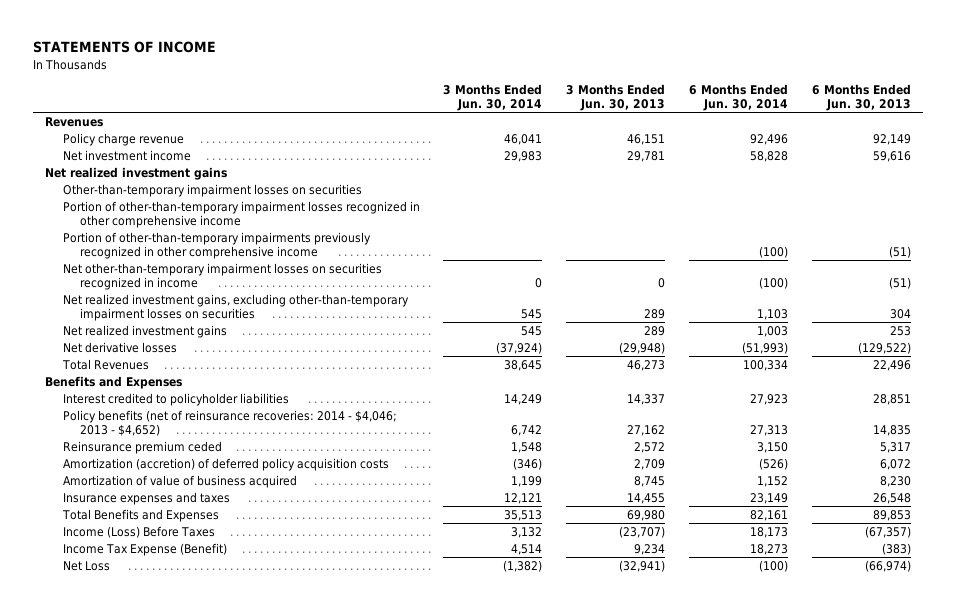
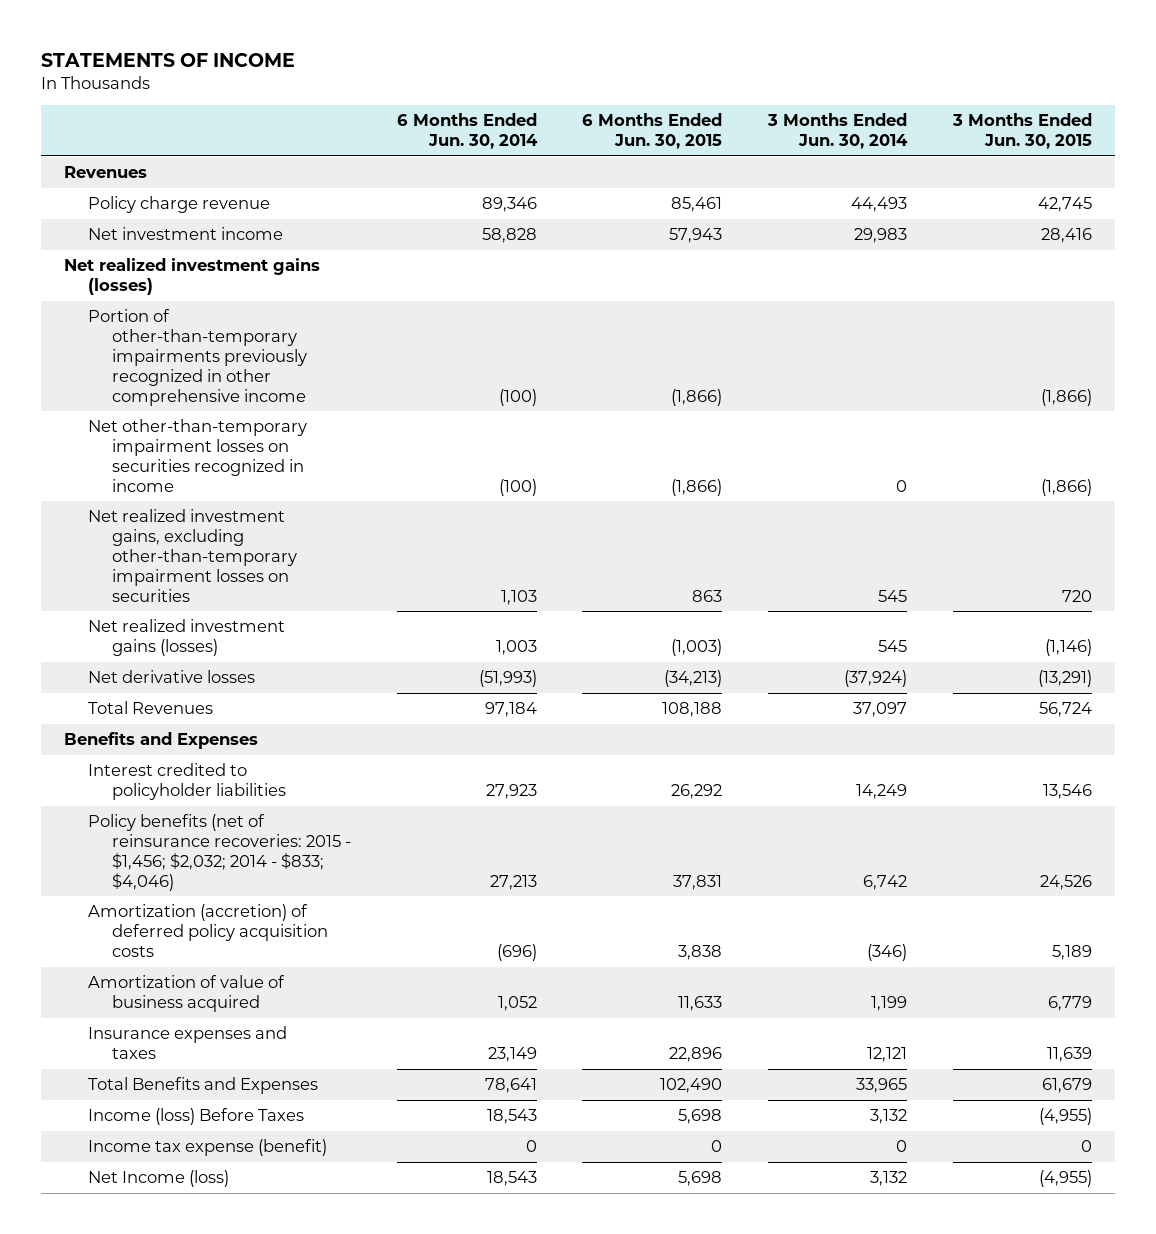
[566,84,666,112] 3 Months Ended Jun. 30, 2013 -> none
[811,84,911,112] 6 Months Ended Jun. 30, 2013 -> none
none -> [582,113,723,149] 6 Months Ended Jun. 30, 2015
none -> [952,113,1093,149] 3 Months Ended Jun. 30, 2015
[504,134,543,146] 46,041 -> [851,197,908,213] 44,493
[749,134,788,146] 92,496 -> [481,197,537,213] 89,346
[62,184,362,198] Other-than-temporary impairment losses on securities -> none
[62,201,420,229] Portion of other-than-temporary impairment losses recognized in other comprehensive income -> none
[45,167,228,181] Net realized investment gains -> [64,258,321,296] Net realized investment gains (losses)
[62,325,227,339] Net realized investment gains -> [87,619,285,657] Net realized investment gains (losses)
[504,360,543,372] 38,645 -> [853,702,908,718] 37,097
[742,360,788,372] 100,334 -> [484,702,537,718] 97,184
[62,441,222,455] Reinsurance premium ceded -> none
[62,410,397,437] Policy benefits (net of reinsurance recoveries: 2014 - $4,046; 2013 - $4,652) -> [87,814,351,891] Policy benefits (net of reinsurance recoveries: 2015 - $1,456; $2,032; 2014 - $833; $4,046)
[749,425,788,437] 27,313 -> [489,874,537,890] 27,213
[758,458,788,471] (526) -> [496,943,537,961] (696)
[756,476,788,488] 1,152 -> [497,996,537,1012] 1,052
[504,510,543,522] 35,513 -> [856,1078,908,1094] 33,965
[749,510,788,522] 82,161 -> [484,1078,537,1094] 78,641
[62,526,215,539] Income (Loss) Before Taxes -> [87,1108,304,1126] Income (loss) Before Taxes
[749,527,788,539] 18,173 -> [486,1109,537,1125] 18,543
[62,543,227,557] Income Tax Expense (Benefit) -> [87,1139,327,1157] Income tax expense (benefit)
[511,544,543,556] 4,514 -> [896,1140,908,1153] 0
[749,544,788,556] 18,273 -> [525,1140,537,1153] 0
[62,561,110,572] Net Loss -> [87,1170,229,1188] Net Income (loss)
[503,560,543,573] (1,382) -> [870,1171,908,1187] 3,132
[758,560,788,573] (100) -> [486,1171,537,1187] 18,543

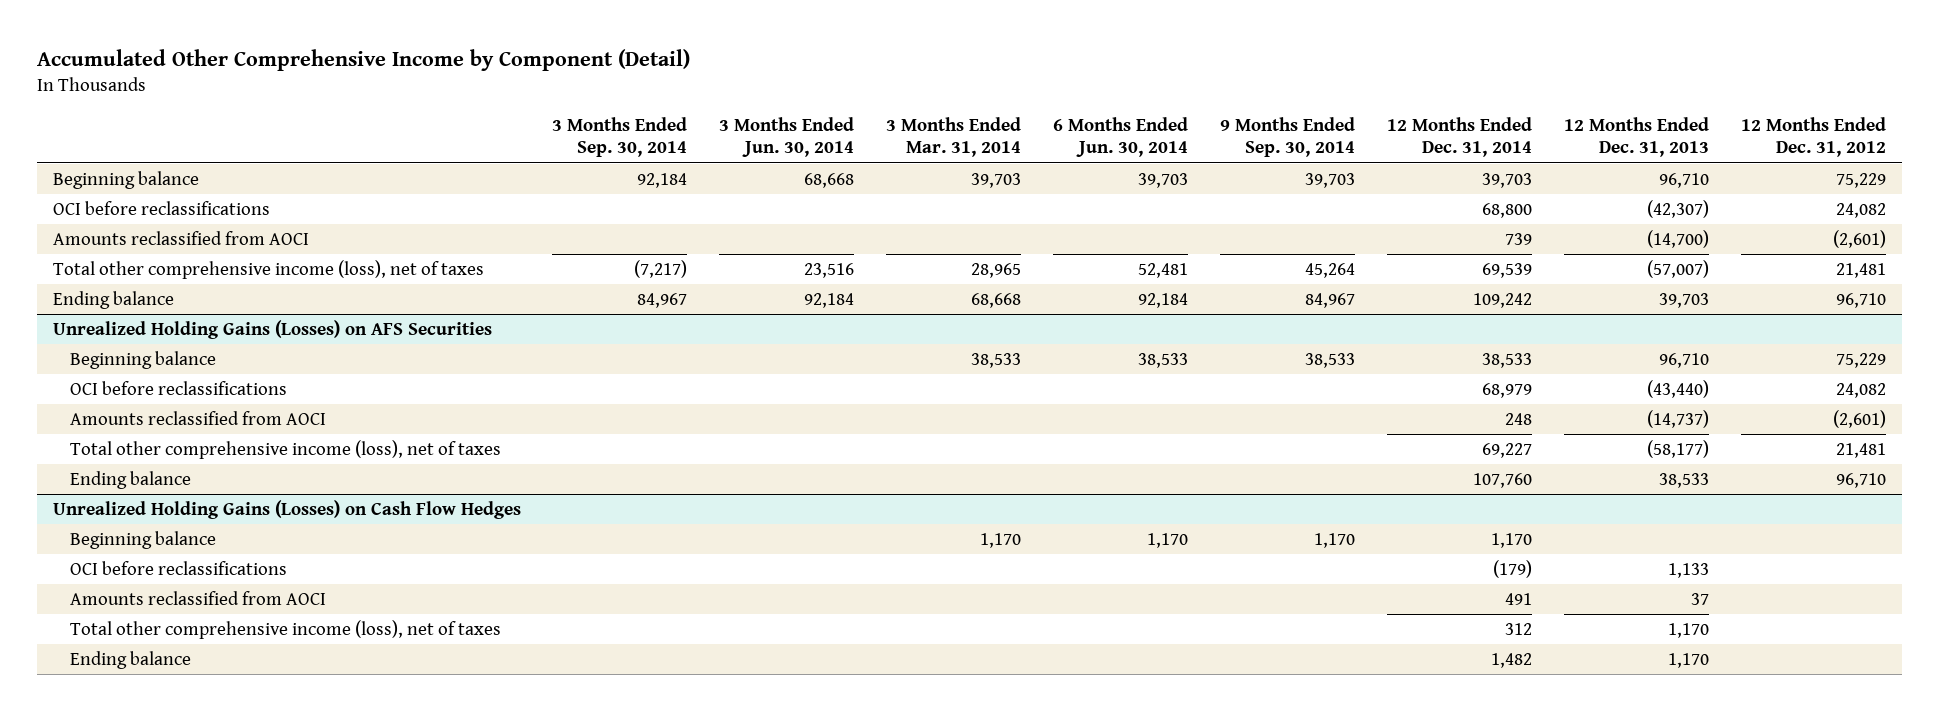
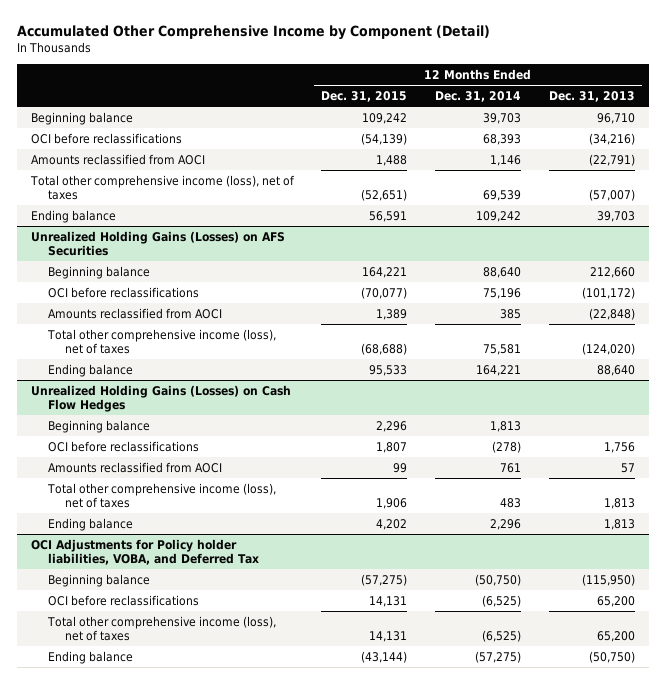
[552,116,688,158] 3 Months Ended Sep. 30, 2014 -> none
[719,116,855,158] 3 Months Ended Jun. 30, 2014 -> none
[886,116,1022,158] 3 Months Ended Mar. 31, 2014 -> none
[1053,116,1189,158] 6 Months Ended Jun. 30, 2014 -> none
[1219,116,1355,158] 9 Months Ended Sep. 30, 2014 -> none
[1740,116,1886,158] 12 Months Ended Dec. 31, 2012 -> none
none -> [321,91,408,103] Dec. 31, 2015
[1481,203,1532,219] 68,800 -> [483,133,522,145] 68,393
[1646,200,1709,219] (42,307) -> [589,132,636,145] (34,216)
[1504,233,1532,246] 739 -> [490,154,522,166] 1,146
[1646,230,1709,249] (14,700) -> [589,153,636,166] (22,791)
[1481,353,1532,369] 38,533 -> [483,266,522,278] 88,640
[1658,353,1709,369] 96,710 -> [590,266,636,278] 212,660
[1481,383,1532,399] 68,979 -> [483,287,522,299] 75,196
[1646,380,1709,399] (43,440) -> [582,286,636,299] (101,172)
[1504,413,1532,426] 248 -> [500,308,522,319] 385
[1646,410,1709,429] (14,737) -> [589,307,636,320] (22,848)
[1481,443,1532,459] 69,227 -> [483,344,522,356] 75,581
[1646,440,1709,459] (58,177) -> [582,343,636,356] (124,020)
[1472,473,1532,489] 107,760 -> [476,364,522,376] 164,221
[1658,473,1709,489] 38,533 -> [597,364,636,376] 88,640
[1490,533,1532,549] 1,170 -> [490,420,522,432] 1,813
[1492,560,1532,579] (179) -> [492,440,522,453] (278)
[1667,563,1709,579] 1,133 -> [604,441,636,453] 1,756
[1504,593,1532,606] 491 -> [500,462,522,473] 761
[1690,593,1709,606] 37 -> [621,462,636,473] 57
[1504,623,1532,636] 312 -> [500,498,522,509] 483
[1667,623,1709,639] 1,170 -> [604,498,636,510] 1,813
[1490,653,1532,669] 1,482 -> [490,518,522,530] 2,296
[1667,653,1709,669] 1,170 -> [604,518,636,530] 1,813
none -> [30,538,259,566] OCI Adjustments for Policy holder liabilities, VOBA, and Deferred Tax
none -> [47,573,150,587] Beginning balance
none -> [47,594,199,606] OCI before reclassifications
none -> [46,615,276,642] Total other comprehensive income (loss), net of taxes
none -> [47,650,133,664] Ending balance

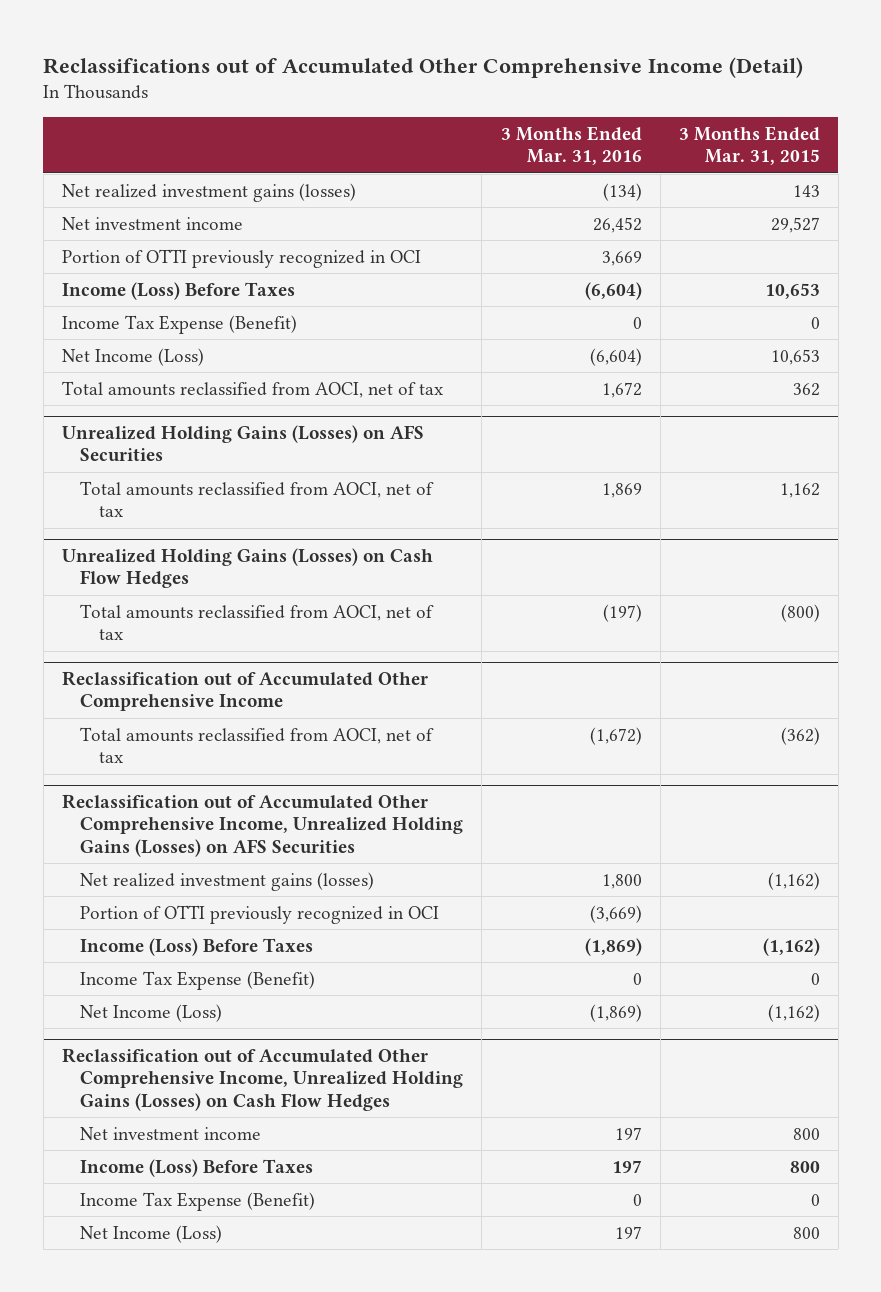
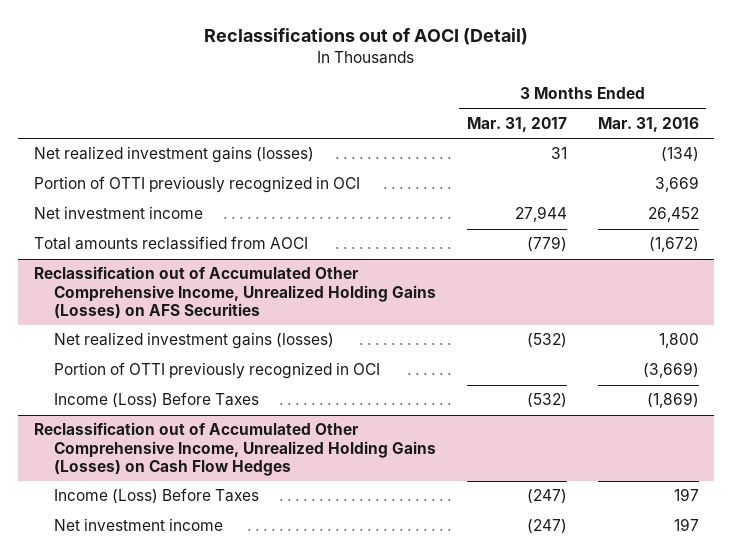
[43,56,804,78] Reclassifications out of Accumulated Other Comprehensive Income (Detail) -> [204,28,529,46] Reclassifications out of AOCI (Detail)
[678,125,820,166] 3 Months Ended Mar. 31, 2015 -> none
none -> [466,116,567,132] Mar. 31, 2017
[61,281,295,300] Income (Loss) Before Taxes -> none
[61,314,297,334] Income Tax Expense (Benefit) -> none
[61,347,204,366] Net Income (Loss) -> none
[61,424,424,463] Unrealized Holding Gains (Losses) on AFS Securities -> none
[80,480,435,518] Total amounts reclassified from AOCI, net of tax -> none
[61,547,433,589] Unrealized Holding Gains (Losses) on Cash Flow Hedges -> none
[80,603,435,641] Total amounts reclassified from AOCI, net of tax -> none
[61,670,428,712] Reclassification out of Accumulated Other Comprehensive Income -> none
[80,726,435,764] Total amounts reclassified from AOCI, net of tax -> none
[61,216,243,230] Net investment income -> [33,206,203,220] Net investment income
[61,380,444,398] Total amounts reclassified from AOCI, net of tax -> [33,236,308,251] Total amounts reclassified from AOCI
[601,381,642,398] 1,672 -> [648,237,699,253] (1,672)
[80,970,316,990] Income Tax Expense (Benefit) -> none
[80,1003,223,1022] Net Income (Loss) -> none
[80,1191,316,1211] Income Tax Expense (Benefit) -> none
[80,1224,223,1243] Net Income (Loss) -> none
[80,1126,262,1140] Net investment income -> [53,518,223,532] Net investment income

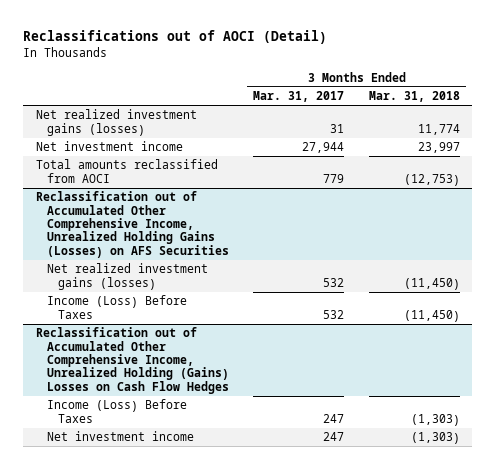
[597,116,699,132] Mar. 31, 2016 -> none
none -> [368,91,460,103] Mar. 31, 2018
[33,176,360,194] Portion of OTTI previously recognized in OCI -> none
[526,236,567,253] (779) -> [323,173,345,183] 779
[53,362,380,380] Portion of OTTI previously recognized in OCI -> none
[526,333,567,349] (532) -> [323,277,345,287] 532
[526,393,567,409] (532) -> [323,309,345,319] 532
[33,422,436,477] Reclassification out of Accumulated Other Comprehensive Income, Unrealized Holding Gains (Losses) on Cash Flow Hedges -> [35,327,230,394] Reclassification out of Accumulated Other Comprehensive Income, Unrealized Holding (Gains) Losses on Cash Flow Hedges
[526,489,567,505] (247) -> [323,413,345,423] 247
[526,519,567,535] (247) -> [323,432,345,442] 247

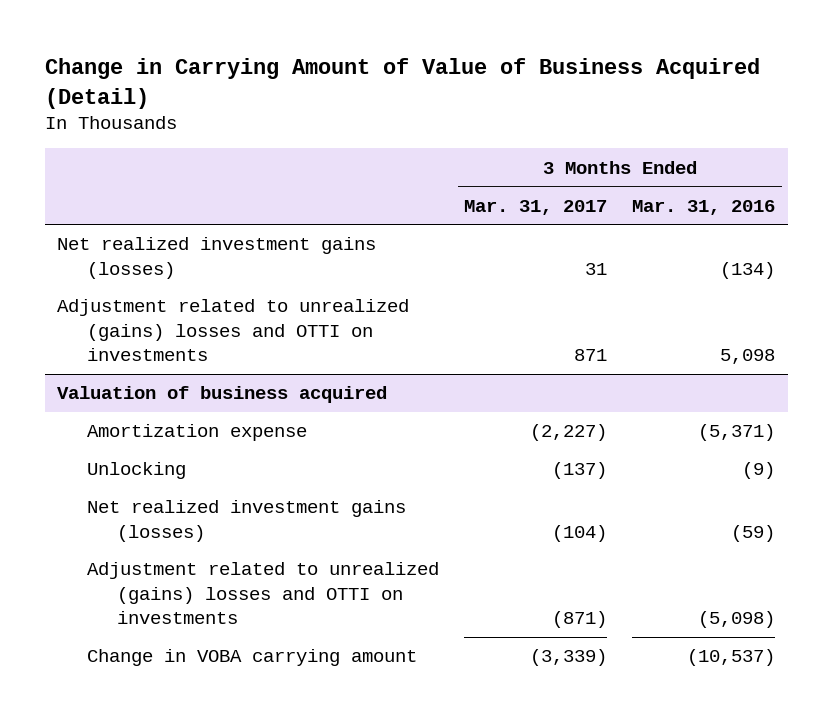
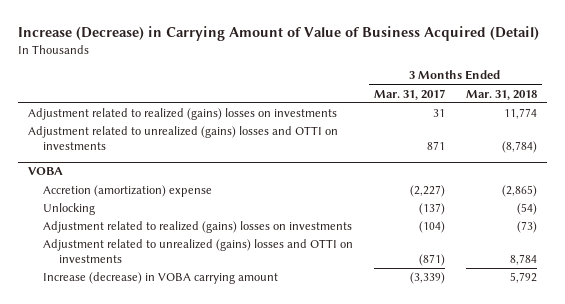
[44,58,760,109] Change in Carrying Amount of Value of Business Acquired (Detail) -> [17,25,539,41] Increase (Decrease) in Carrying Amount of Value of Business Acquired (Detail)
[632,199,776,215] Mar. 31, 2016 -> none
none -> [465,89,537,100] Mar. 31, 2018
[57,237,377,279] Net realized investment gains (losses) -> [27,108,337,121] Adjustment related to realized (gains) losses on investments
[57,386,388,404] Valuation of business acquired -> [27,167,63,176] VOBA
[87,424,308,442] Amortization expense -> [43,185,213,198] Accretion (amortization) expense
[87,500,407,542] Net realized investment gains (losses) -> [43,221,353,234] Adjustment related to realized (gains) losses on investments
[87,649,418,667] Change in VOBA carrying amount -> [43,272,279,285] Increase (decrease) in VOBA carrying amount

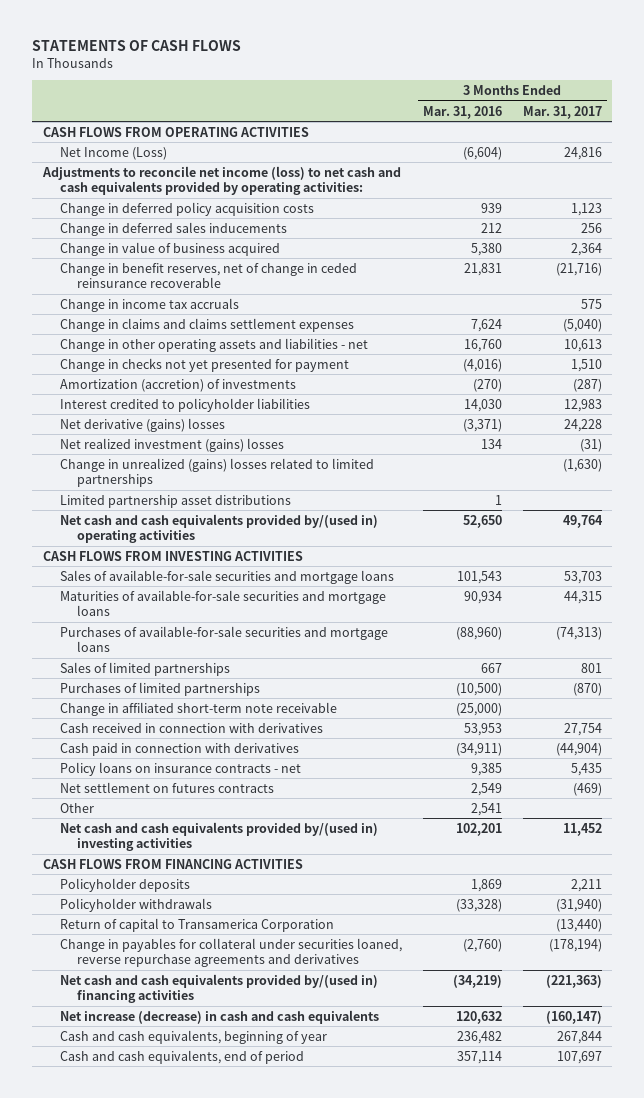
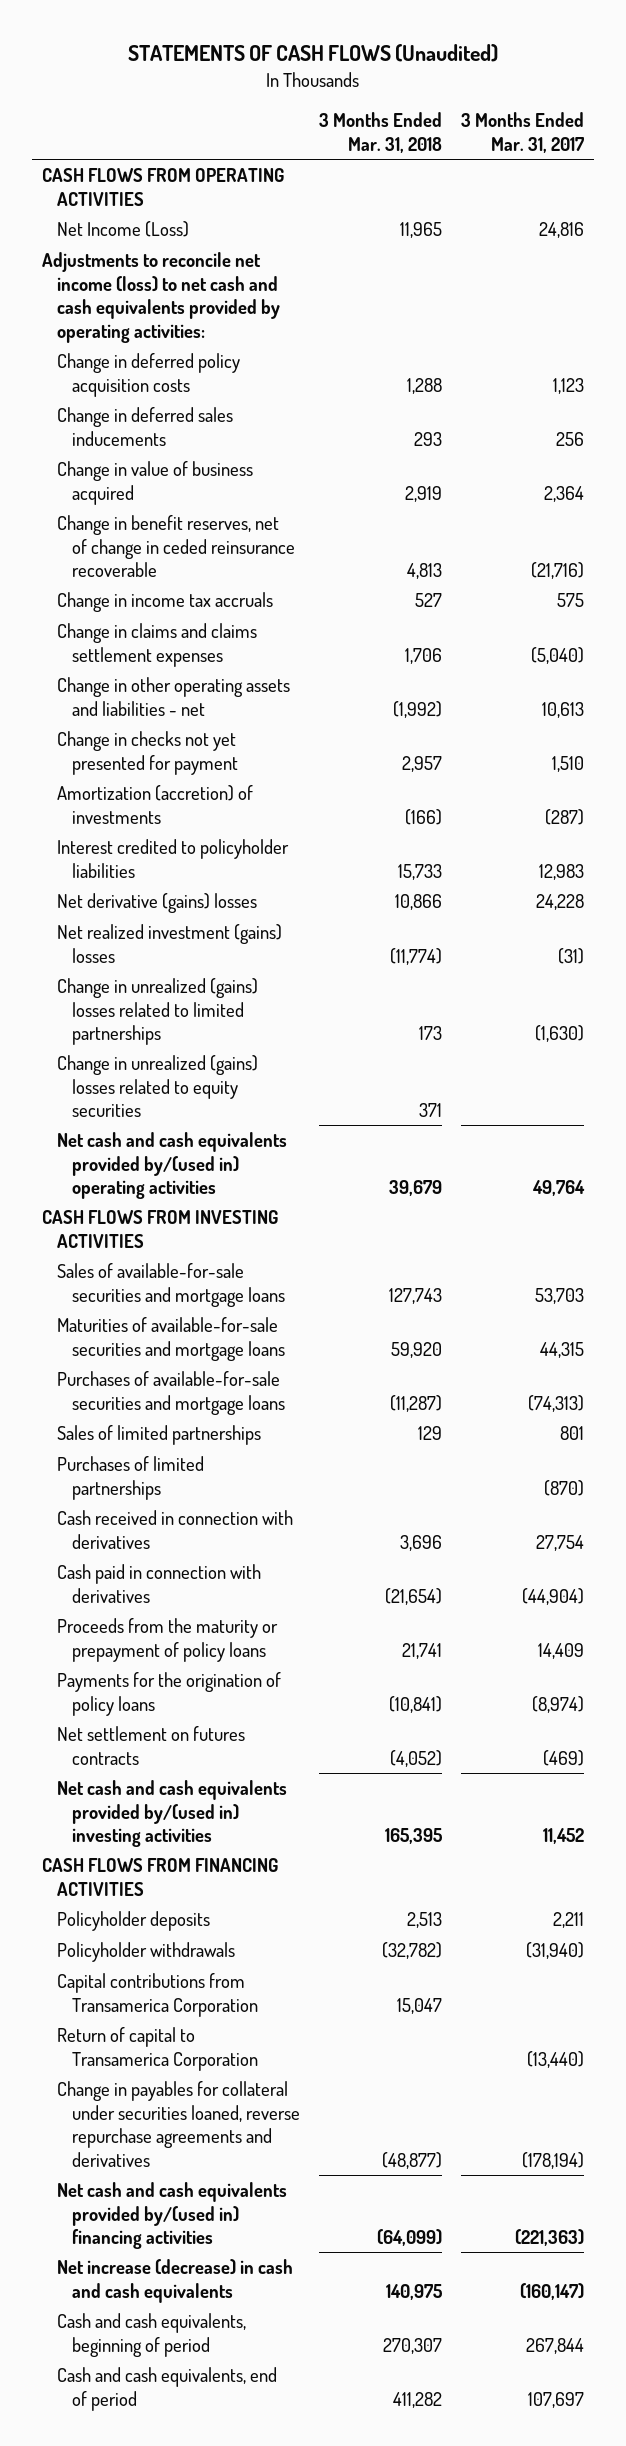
[32,40,242,52] STATEMENTS OF CASH FLOWS -> [128,44,499,63] STATEMENTS OF CASH FLOWS (Unaudited)
[422,105,502,119] Mar. 31, 2016 -> none
none -> [318,112,442,153] 3 Months Ended Mar. 31, 2018
[59,494,291,508] Limited partnership asset distributions -> none
none -> [56,1055,258,1118] Change in unrealized (gains) losses related to equity securities
[59,701,337,716] Change in affiliated short-term note receivable -> none
[59,761,301,776] Policy loans on insurance contracts - net -> none
none -> [56,1618,278,1662] Proceeds from the maturity or prepayment of policy loans
none -> [56,1672,281,1716] Payments for the origination of policy loans
[59,802,94,813] Other -> none
none -> [56,1973,258,2017] Capital contributions from Transamerica Corporation
[59,1029,327,1044] Cash and cash equivalents, beginning of year -> [56,2313,246,2357] Cash and cash equivalents, beginning of period

